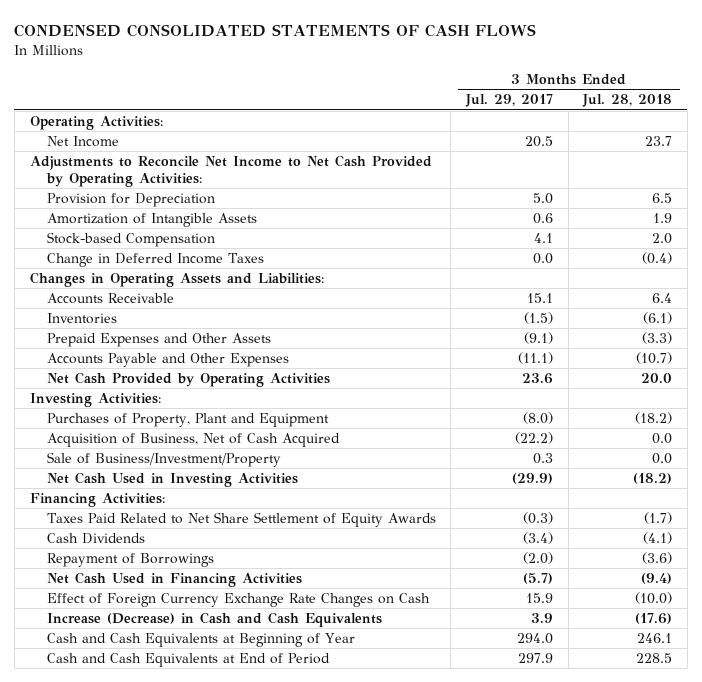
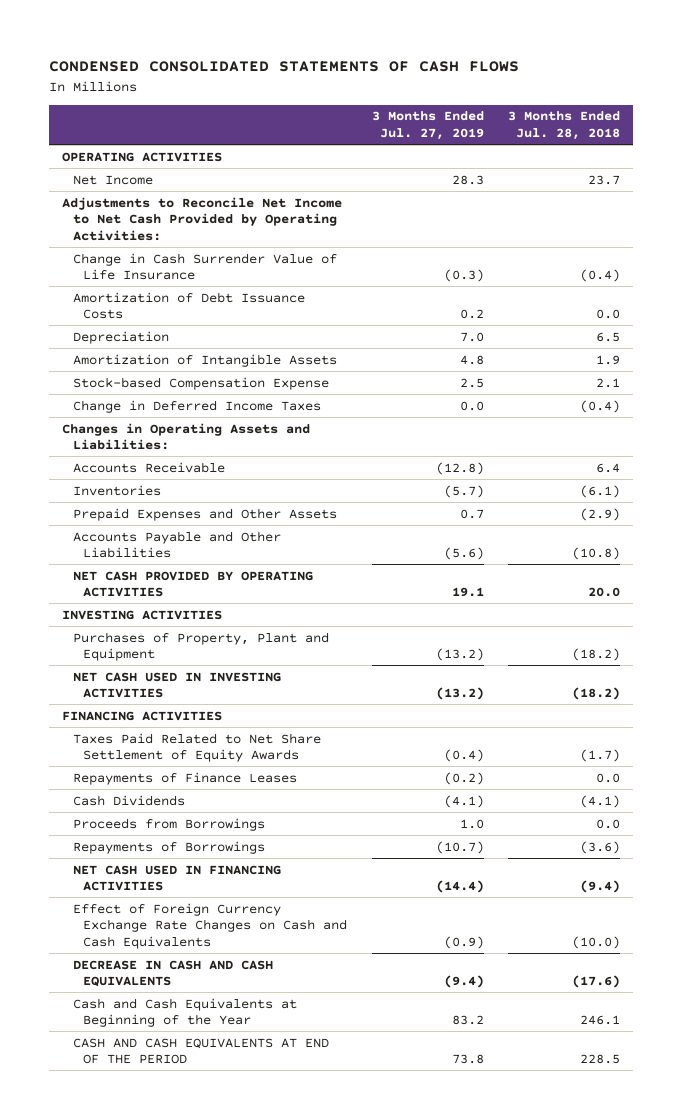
[464,94,553,108] Jul. 29, 2017 -> none
none -> [371,111,484,140] 3 Months Ended Jul. 27, 2019
[29,115,163,130] Operating Activities: -> [61,151,222,162] OPERATING ACTIVITIES
none -> [72,252,337,281] Change in Cash Surrender Value of Life Insurance
none -> [72,291,305,320] Amortization of Debt Issuance Costs
[46,192,215,207] Provision for Depreciation -> [72,330,169,344] Depreciation
[46,231,215,247] Stock-based Compensation -> [72,376,329,390] Stock-based Compensation Expense
[652,232,673,244] 2.0 -> [596,377,621,388] 2.1
[642,331,673,344] (3.3) -> [580,507,621,521] (2.9)
[46,352,289,367] Accounts Payable and Other Expenses -> [72,530,281,559] Accounts Payable and Other Liabilities
[636,351,673,364] (10.7) -> [572,547,621,561] (10.8)
[46,371,330,387] Net Cash Provided by Operating Activities -> [72,570,313,598] NET CASH PROVIDED BY OPERATING ACTIVITIES
[29,392,161,407] Investing Activities: -> [61,609,222,620] INVESTING ACTIVITIES
[46,432,340,447] Acquisition of Business, Net of Cash Acquired -> none
[46,451,281,467] Sale of Business/Investment/Property -> none
[46,471,298,487] Net Cash Used in Investing Activities -> [72,671,281,699] NET CASH USED IN INVESTING ACTIVITIES
[29,492,165,507] Financing Activities: -> [61,710,222,721] FINANCING ACTIVITIES
none -> [72,771,297,785] Repayments of Finance Leases
none -> [72,817,265,831] Proceeds from Borrowings
[46,552,214,567] Repayment of Borrowings -> [72,840,265,854] Repayments of Borrowings
[46,571,302,587] Net Cash Used in Financing Activities -> [72,864,281,892] NET CASH USED IN FINANCING ACTIVITIES
[46,592,430,607] Effect of Foreign Currency Exchange Rate Changes on Cash -> [72,902,348,949] Effect of Foreign Currency Exchange Rate Changes on Cash and Cash Equivalents
[46,611,382,627] Increase (Decrease) in Cash and Cash Equivalents -> [72,959,273,988] DECREASE IN CASH AND CASH EQUIVALENTS
[46,632,355,647] Cash and Cash Equivalents at Beginning of Year -> [72,997,297,1028] Cash and Cash Equivalents at Beginning of the Year
[46,652,330,667] Cash and Cash Equivalents at End of Period -> [72,1037,329,1065] CASH AND CASH EQUIVALENTS AT END OF THE PERIOD

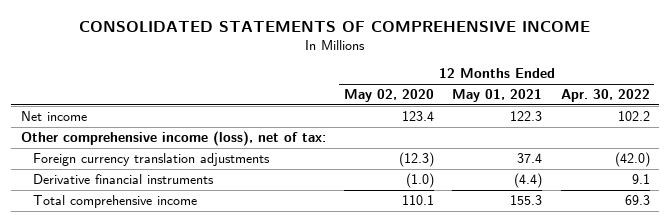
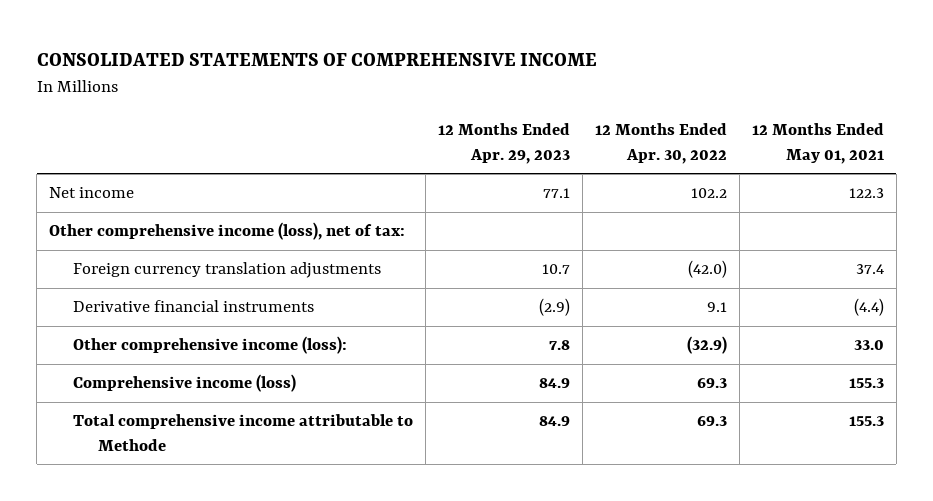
[343,89,434,103] May 02, 2020 -> none
none -> [438,123,571,164] 12 Months Ended Apr. 29, 2023
none -> [73,336,348,355] Other comprehensive income (loss):
none -> [73,374,297,393] Comprehensive income (loss)
[33,195,198,209] Total comprehensive income -> [73,414,414,451] Total comprehensive income attributable to Methode

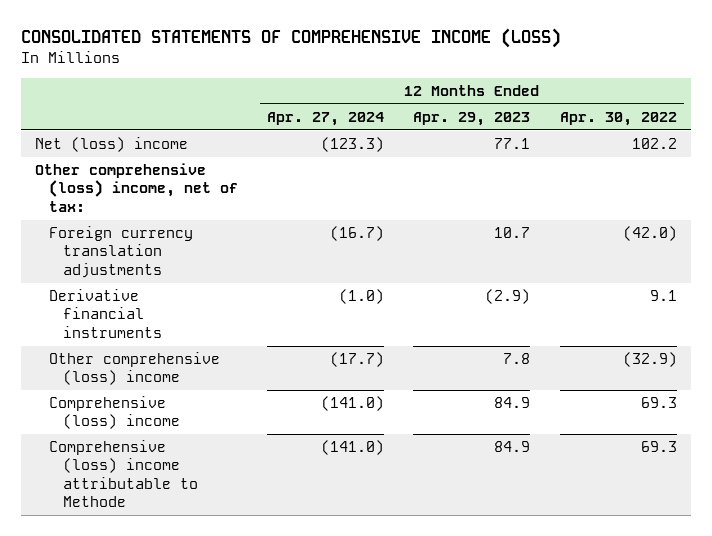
[36,53,597,67] CONSOLIDATED STATEMENTS OF COMPREHENSIVE INCOME -> [20,28,561,49] CONSOLIDATED STATEMENTS OF COMPREHENSIVE INCOME (LOSS)
[751,123,884,164] 12 Months Ended May 01, 2021 -> none
none -> [267,111,385,126] Apr. 27, 2024
[49,187,135,199] Net income -> [35,137,189,153] Net (loss) income
[49,222,406,241] Other comprehensive income (loss), net of tax: -> [35,163,238,212] Other comprehensive (loss) income, net of tax:
[73,336,348,355] Other comprehensive income (loss): -> [48,352,220,386] Other comprehensive (loss) income
[73,374,297,393] Comprehensive income (loss) -> [48,396,180,430] Comprehensive (loss) income
[73,414,414,451] Total comprehensive income attributable to Methode -> [48,440,198,507] Comprehensive (loss) income attributable to Methode

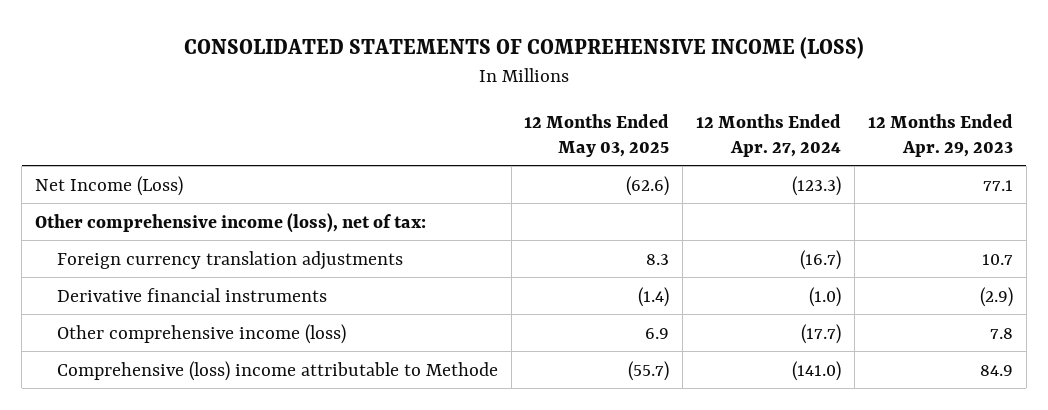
[559,111,677,126] Apr. 30, 2022 -> none
none -> [524,113,670,157] 12 Months Ended May 03, 2025
[35,137,189,153] Net (loss) income -> [35,175,184,196] Net Income (Loss)
[35,163,238,212] Other comprehensive (loss) income, net of tax: -> [35,212,427,233] Other comprehensive income (loss), net of tax:
[48,396,180,430] Comprehensive (loss) income -> none
[48,352,220,386] Other comprehensive (loss) income -> [56,323,346,344] Other comprehensive income (loss)

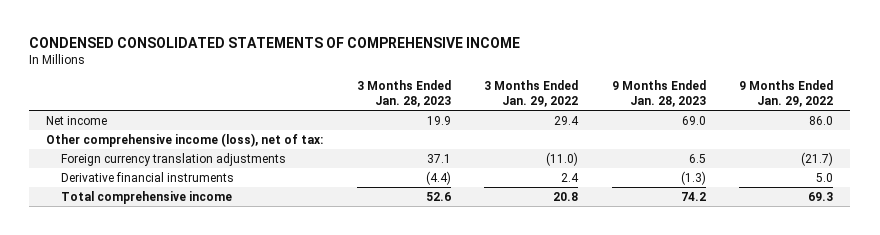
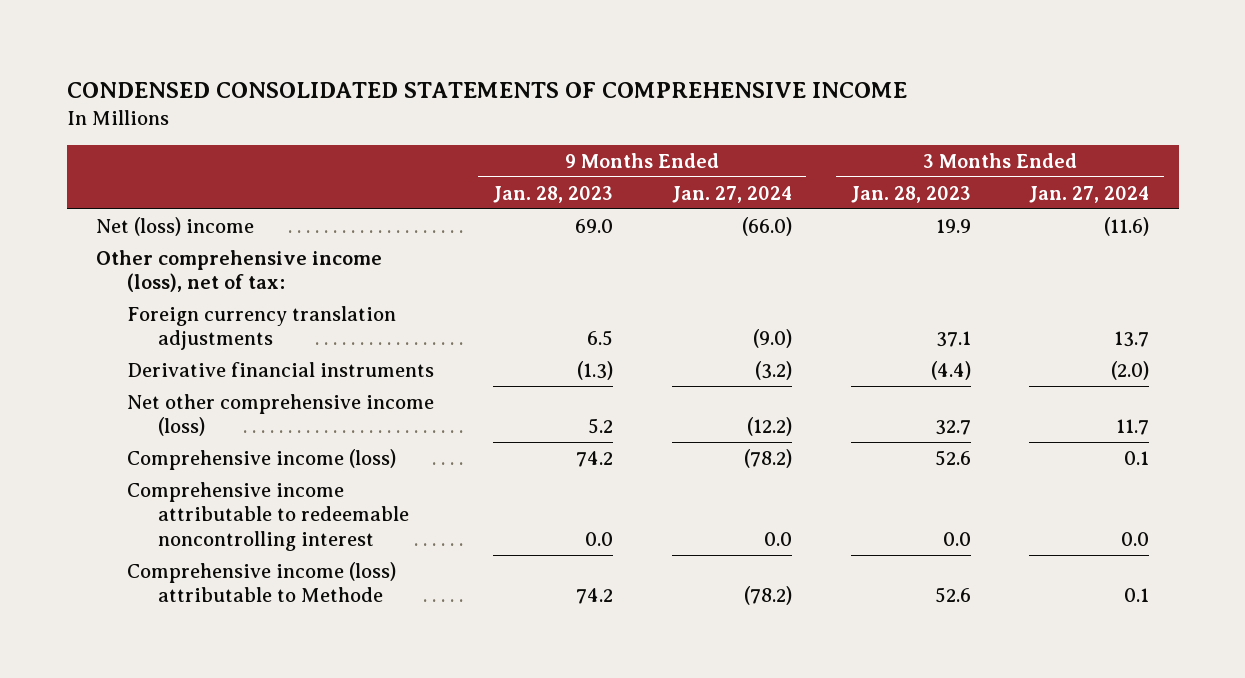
[484,80,579,108] 3 Months Ended Jan. 29, 2022 -> none
[739,80,834,108] 9 Months Ended Jan. 29, 2022 -> none
none -> [671,185,792,203] Jan. 27, 2024
none -> [1029,185,1150,203] Jan. 27, 2024
[46,115,108,125] Net income -> [95,216,254,236] Net (loss) income
none -> [127,393,435,437] Net other comprehensive income (loss)
none -> [127,448,397,470] Comprehensive income (loss)
none -> [127,481,410,551] Comprehensive income attributable to redeemable noncontrolling interest
[60,190,232,204] Total comprehensive income -> [127,561,397,603] Comprehensive income (loss) attributable to Methode

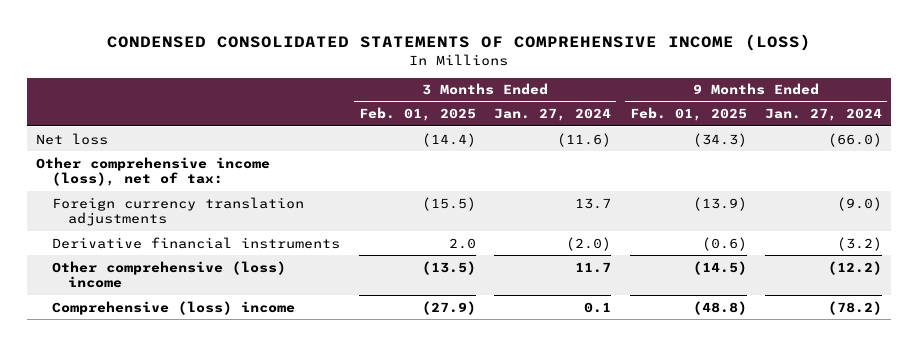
[66,81,907,98] CONDENSED CONSOLIDATED STATEMENTS OF COMPREHENSIVE INCOME -> [107,34,812,52] CONDENSED CONSOLIDATED STATEMENTS OF COMPREHENSIVE INCOME (LOSS)
[492,185,613,203] Jan. 28, 2023 -> none
[850,185,971,203] Jan. 28, 2023 -> none
none -> [358,107,476,122] Feb. 01, 2025
none -> [629,107,747,122] Feb. 01, 2025
[95,216,254,236] Net (loss) income -> [36,132,109,145] Net loss
[127,481,410,551] Comprehensive income attributable to redeemable noncontrolling interest -> none
[127,561,397,603] Comprehensive income (loss) attributable to Methode -> none
[127,393,435,437] Net other comprehensive income (loss) -> [52,260,287,289] Other comprehensive (loss) income
[127,448,397,470] Comprehensive income (loss) -> [52,300,296,315] Comprehensive (loss) income

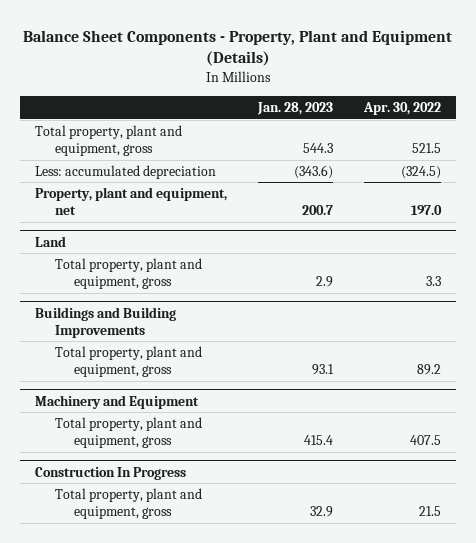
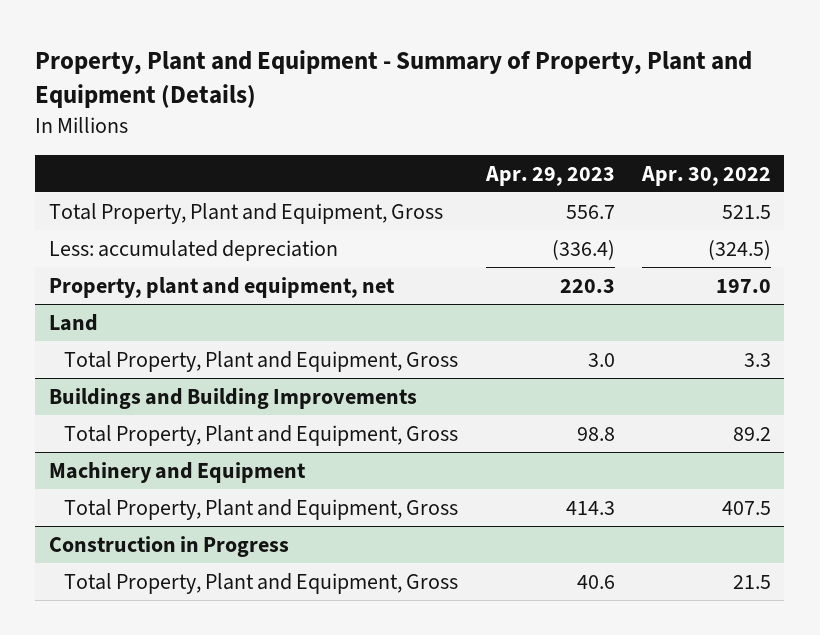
[22,29,452,67] Balance Sheet Components - Property, Plant and Equipment (Details) -> [35,50,753,109] Property, Plant and Equipment - Summary of Property, Plant and Equipment (Details)
[256,102,333,116] Jan. 28, 2023 -> none
none -> [484,165,615,186] Apr. 29, 2023
[35,124,183,157] Total property, plant and equipment, gross -> [48,202,443,224] Total Property, Plant and Equipment, Gross
[54,257,202,290] Total property, plant and equipment, gross -> [64,350,459,372] Total Property, Plant and Equipment, Gross
[54,345,202,378] Total property, plant and equipment, gross -> [64,424,459,446] Total Property, Plant and Equipment, Gross
[54,416,202,449] Total property, plant and equipment, gross -> [64,498,459,520] Total Property, Plant and Equipment, Gross
[35,466,187,480] Construction In Progress -> [48,535,289,557] Construction in Progress
[54,487,202,520] Total property, plant and equipment, gross -> [64,572,459,594] Total Property, Plant and Equipment, Gross

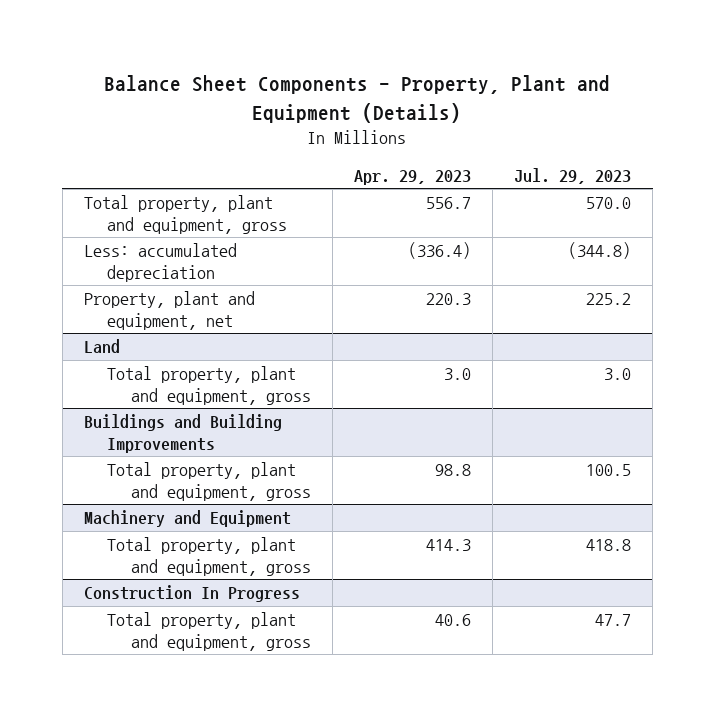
[35,50,753,109] Property, Plant and Equipment - Summary of Property, Plant and Equipment (Details) -> [104,75,611,123] Balance Sheet Components - Property, Plant and Equipment (Details)
[640,165,771,186] Apr. 30, 2022 -> none
none -> [514,167,632,184] Jul. 29, 2023
[48,202,443,224] Total Property, Plant and Equipment, Gross -> [83,195,288,234] Total property, plant and equipment, gross
[64,350,459,372] Total Property, Plant and Equipment, Gross -> [107,366,311,405] Total property, plant and equipment, gross
[64,424,459,446] Total Property, Plant and Equipment, Gross -> [107,462,311,501] Total property, plant and equipment, gross
[64,498,459,520] Total Property, Plant and Equipment, Gross -> [107,537,311,576] Total property, plant and equipment, gross
[48,535,289,557] Construction in Progress -> [83,585,300,603] Construction In Progress
[64,572,459,594] Total Property, Plant and Equipment, Gross -> [107,612,311,651] Total property, plant and equipment, gross

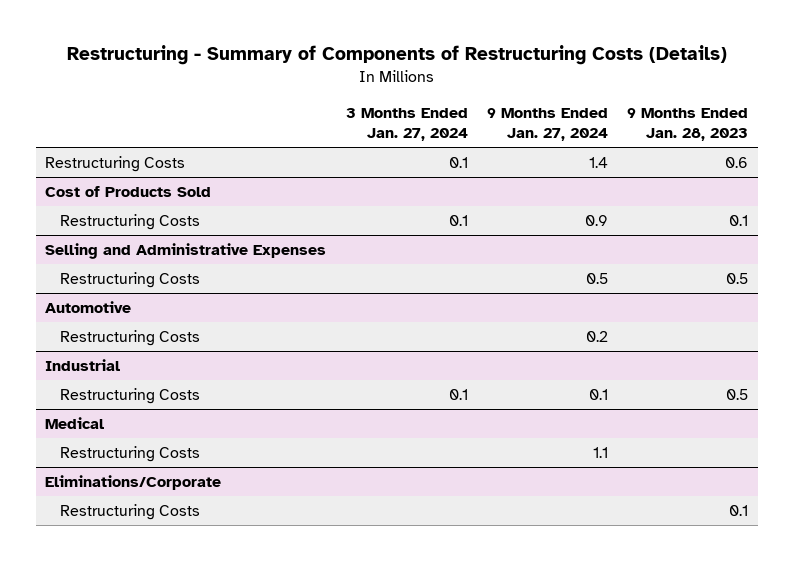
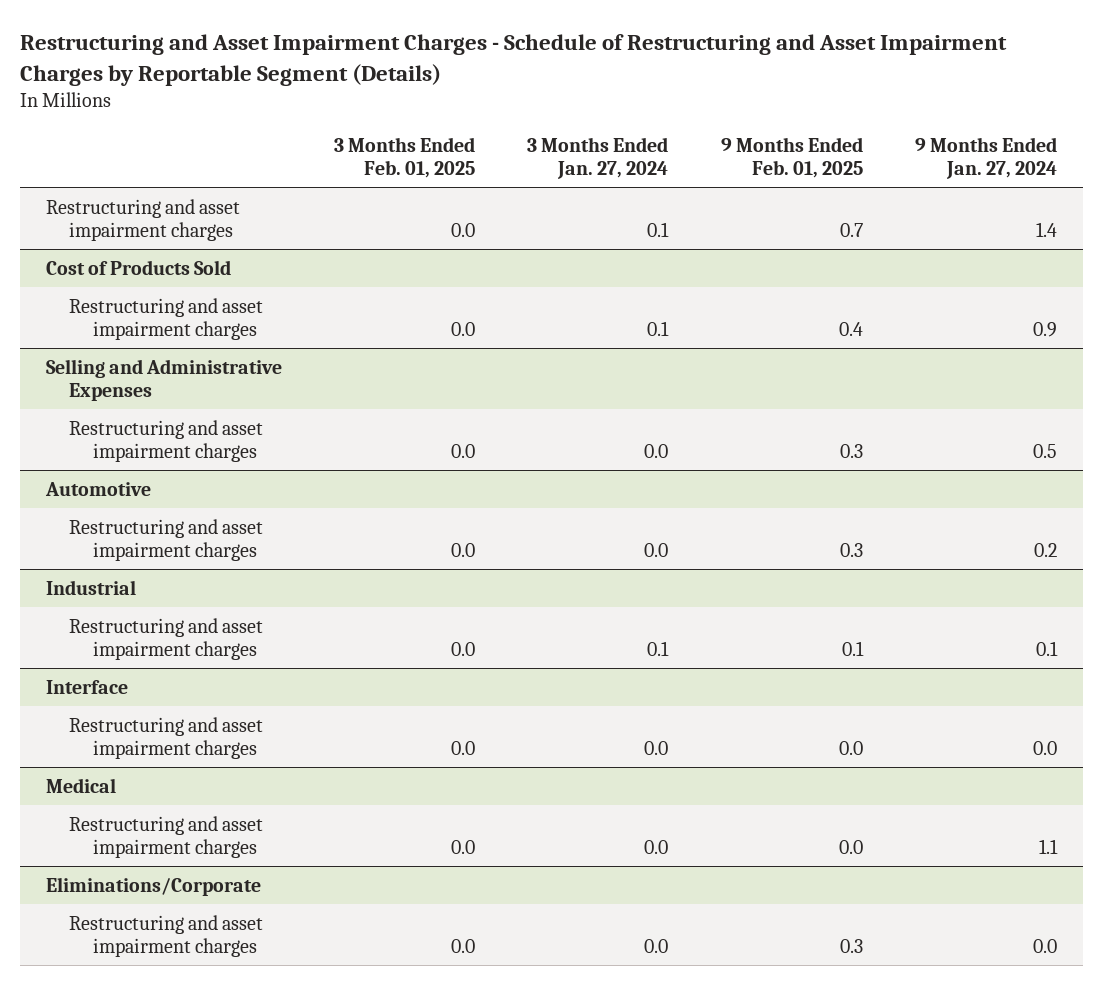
[66,45,727,66] Restructuring - Summary of Components of Restructuring Costs (Details) -> [20,34,1008,86] Restructuring and Asset Impairment Charges - Schedule of Restructuring and Asset Impairment Charges by Reportable Segment (Details)
[627,107,749,142] 9 Months Ended Jan. 28, 2023 -> none
none -> [334,137,476,179] 3 Months Ended Feb. 01, 2025
none -> [720,137,863,179] 9 Months Ended Feb. 01, 2025
[45,155,186,172] Restructuring Costs -> [46,198,241,241] Restructuring and asset impairment charges
[59,213,200,230] Restructuring Costs -> none
none -> [69,297,264,340] Restructuring and asset impairment charges
[59,271,200,288] Restructuring Costs -> none
none -> [69,419,264,462] Restructuring and asset impairment charges
[59,329,200,346] Restructuring Costs -> none
none -> [69,518,264,561] Restructuring and asset impairment charges
[59,387,200,404] Restructuring Costs -> none
none -> [69,617,264,660] Restructuring and asset impairment charges
none -> [46,679,129,694] Interface
none -> [69,716,264,759] Restructuring and asset impairment charges
[59,445,200,462] Restructuring Costs -> none
none -> [69,815,264,858] Restructuring and asset impairment charges
[59,503,200,520] Restructuring Costs -> none
none -> [69,914,264,957] Restructuring and asset impairment charges

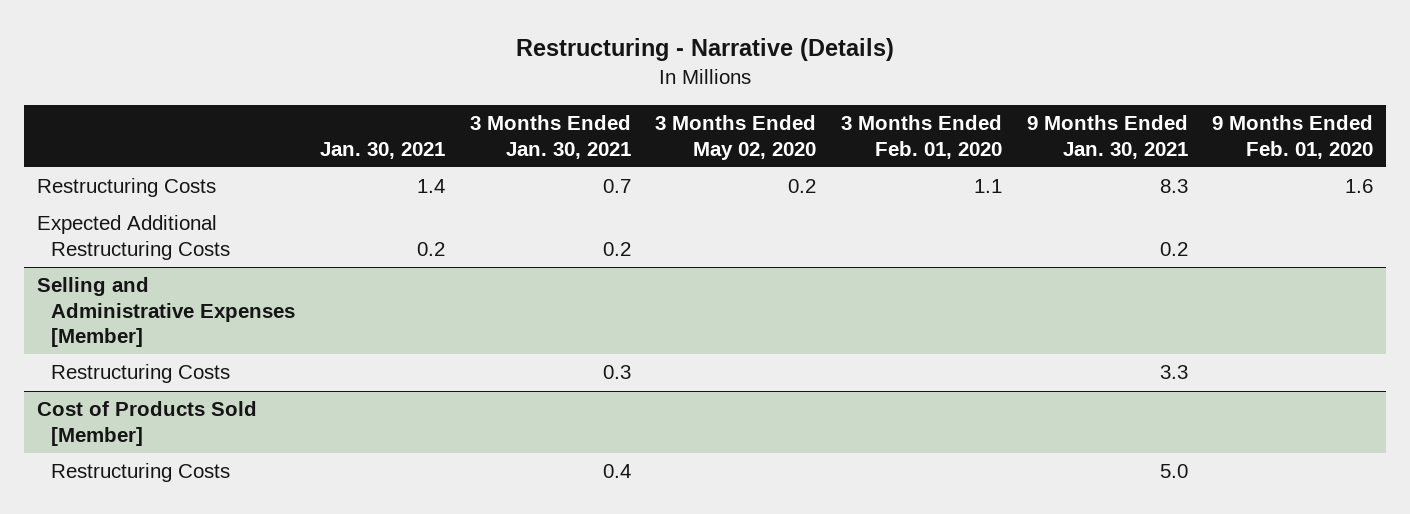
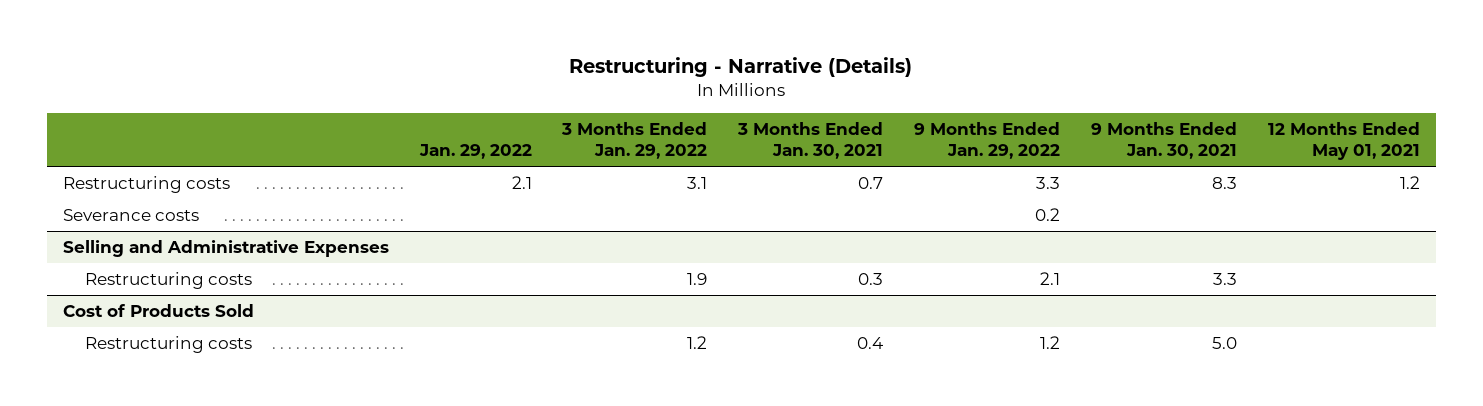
[319,141,445,159] Jan. 30, 2021 -> none
[655,115,817,160] 3 Months Ended May 02, 2020 -> none
[841,115,1003,159] 3 Months Ended Feb. 01, 2020 -> none
[1212,115,1374,159] 9 Months Ended Feb. 01, 2020 -> none
none -> [418,144,532,160] Jan. 29, 2022
none -> [561,121,708,160] 3 Months Ended Jan. 29, 2022
none -> [914,121,1061,160] 9 Months Ended Jan. 29, 2022
none -> [1268,121,1421,161] 12 Months Ended May 01, 2021
[36,215,231,260] Expected Additional Restructuring Costs -> none
[36,178,216,198] Restructuring Costs -> [62,176,230,194] Restructuring costs
none -> [62,209,199,222] Severance costs
[36,277,296,348] Selling and Administrative Expenses [Member] -> [62,240,389,258] Selling and Administrative Expenses
[51,364,231,384] Restructuring Costs -> [84,272,252,290] Restructuring costs
[36,401,257,446] Cost of Products Sold [Member] -> [62,304,254,318] Cost of Products Sold
[51,463,231,483] Restructuring Costs -> [84,336,252,354] Restructuring costs

